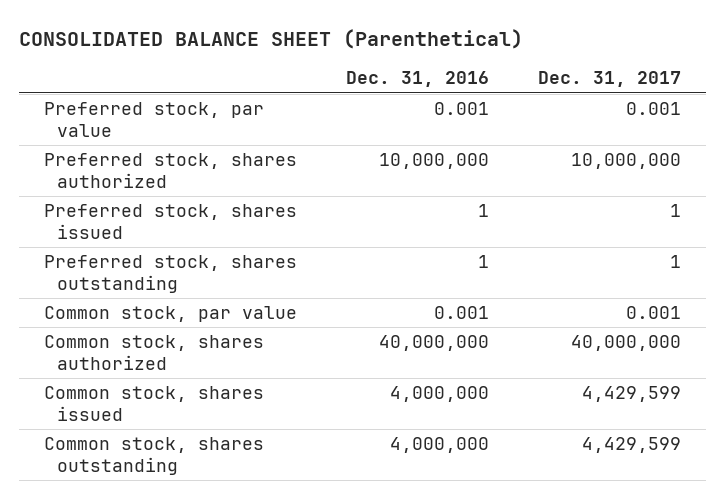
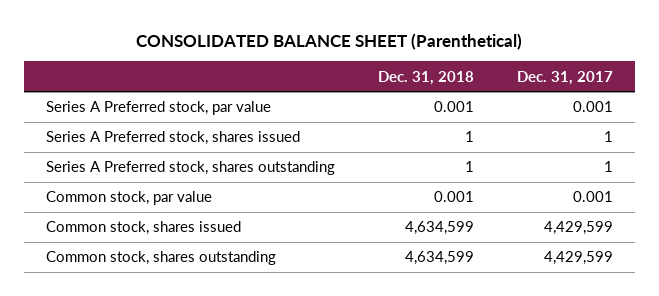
[345,71,489,88] Dec. 31, 2016 -> none
none -> [377,70,474,85] Dec. 31, 2018
[43,153,297,188] Preferred stock, shares authorized -> none
[43,102,264,137] Preferred stock, par value -> [45,101,271,116] Series A Preferred stock, par value
[43,204,297,239] Preferred stock, shares issued -> [45,131,300,146] Series A Preferred stock, shares issued
[43,255,297,293] Preferred stock, shares outstanding -> [45,161,335,176] Series A Preferred stock, shares outstanding
[43,335,264,370] Common stock, shares authorized -> none

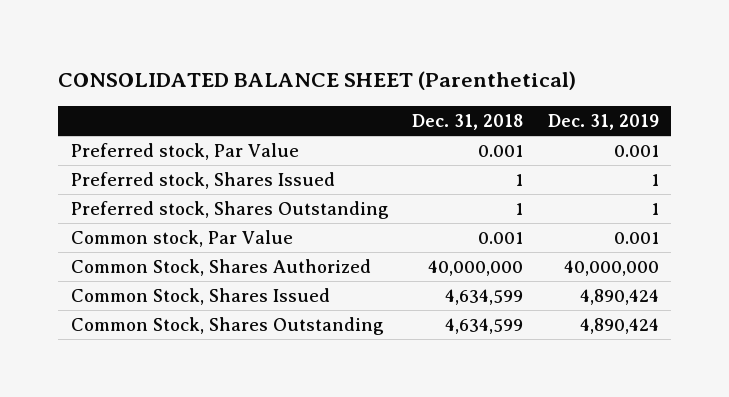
[517,70,614,85] Dec. 31, 2017 -> none
none -> [547,113,659,130] Dec. 31, 2019
[45,101,271,116] Series A Preferred stock, par value -> [70,143,299,161] Preferred stock, Par Value
[45,131,300,146] Series A Preferred stock, shares issued -> [70,172,335,190] Preferred stock, Shares Issued
[45,161,335,176] Series A Preferred stock, shares outstanding -> [70,201,389,220] Preferred stock, Shares Outstanding
[45,191,212,206] Common stock, par value -> [70,230,293,248] Common stock, Par Value
none -> [70,259,371,277] Common Stock, Shares Authorized
[45,221,241,236] Common stock, shares issued -> [70,288,330,306] Common Stock, Shares Issued
[45,251,276,266] Common stock, shares outstanding -> [70,317,384,336] Common Stock, Shares Outstanding

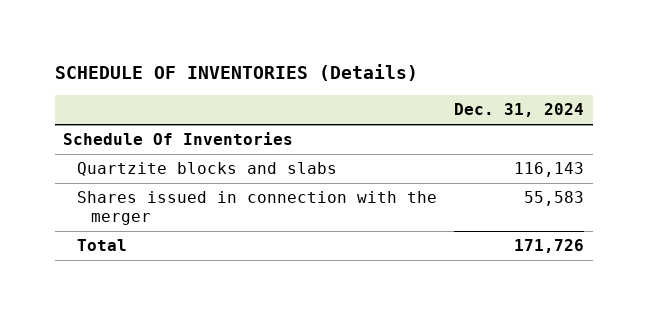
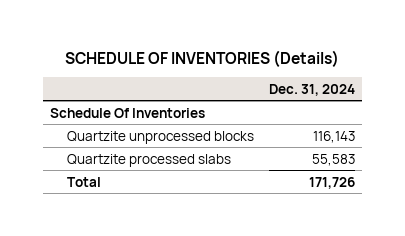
[77,162,338,177] Quartzite blocks and slabs -> [66,130,254,144] Quartzite unprocessed blocks
[77,191,438,226] Shares issued in connection with the merger -> [66,153,231,167] Quartzite processed slabs

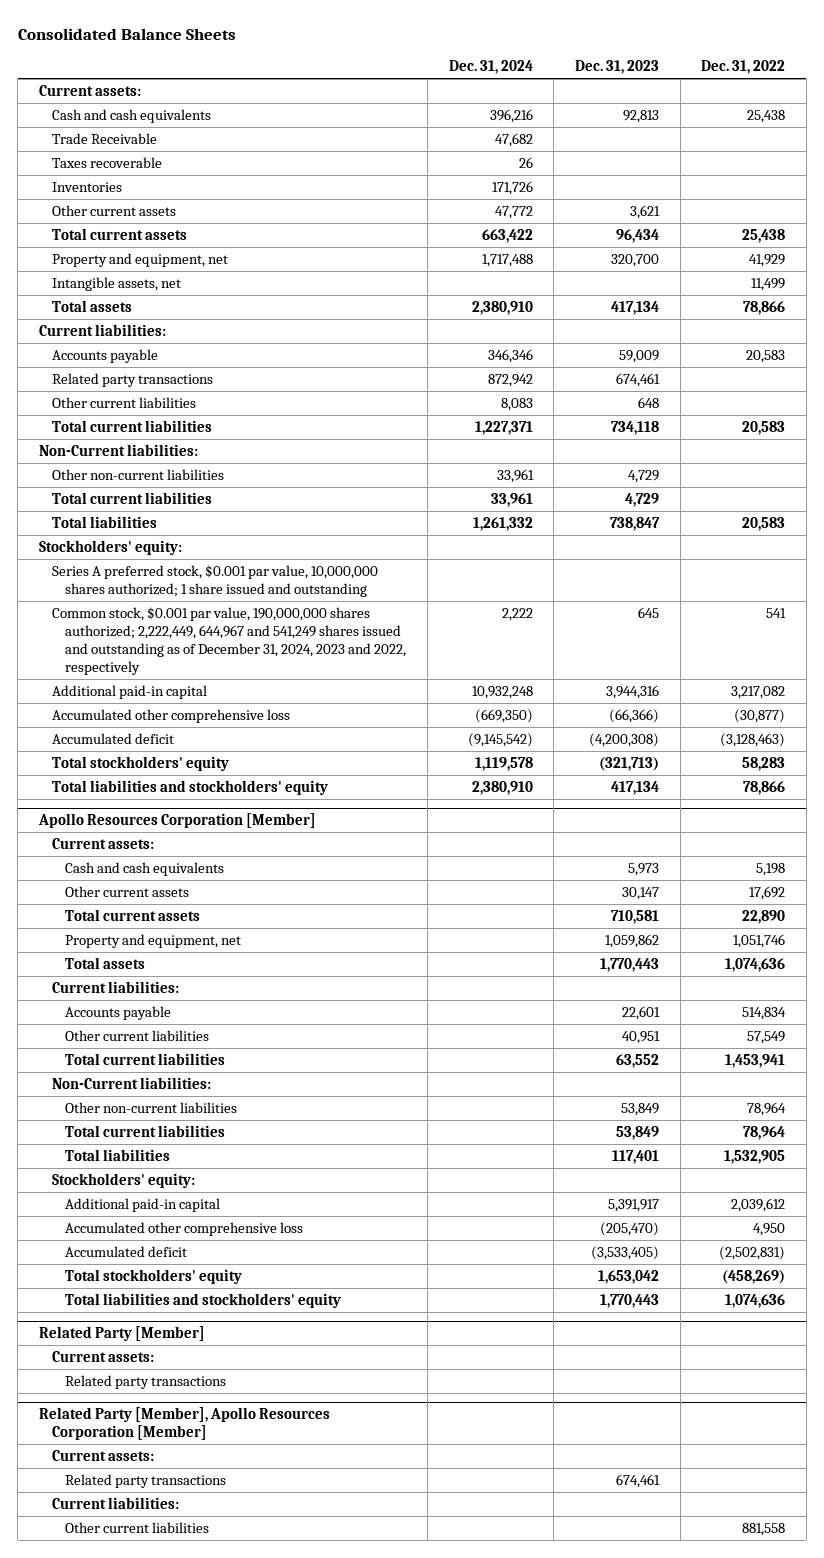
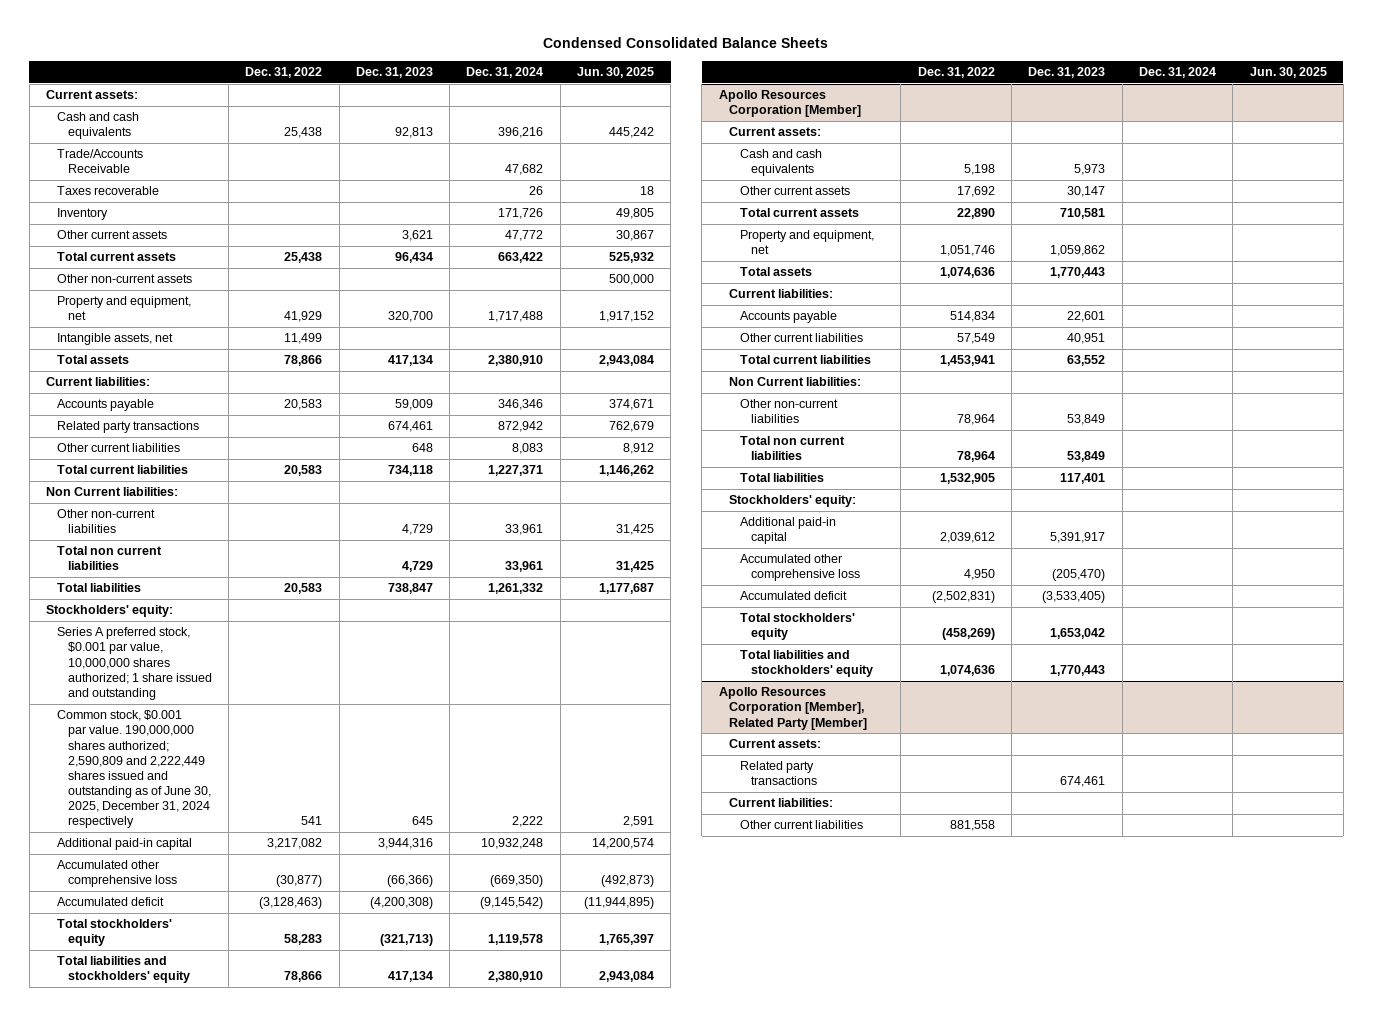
[17,27,236,40] Consolidated Balance Sheets -> [543,37,829,49] Condensed Consolidated Balance Sheets
none -> [577,66,655,78] Jun. 30, 2025
[51,132,157,144] Trade Receivable -> [56,149,143,174] Trade/Accounts Receivable
[51,181,122,192] Inventories -> [56,208,108,221] Inventory
none -> [56,274,192,284] Other non-current assets
[38,443,198,456] Non-Current liabilities: -> [45,487,178,497] Non Current liabilities:
[51,491,212,504] Total current liabilities -> [56,546,162,571] Total non current liabilities
[51,606,407,676] Common stock, $0.001 par value, 190,000,000 shares authorized; 2,222,449, 644,967 and 541,249 shares issued and outstanding as of December 31, 2024, 2023 and 2022, respectively -> [56,710,211,829] Common stock, $0.001 par value. 190,000,000 shares authorized; 2,590,809 and 2,222,449 shares issued and outstanding as of June 30, 2025, December 31, 2024 respectively
[51,1076,211,1089] Non-Current liabilities: -> [729,377,862,387] Non Current liabilities:
[65,1124,226,1137] Total current liabilities -> [740,436,846,461] Total non current liabilities
[38,1325,205,1341] Related Party [Member] -> none
[51,1350,154,1362] Current assets: -> none
[65,1374,227,1389] Related party transactions -> none
[38,1406,330,1441] Related Party [Member], Apollo Resources Corporation [Member] -> [718,687,868,730] Apollo Resources Corporation [Member], Related Party [Member]

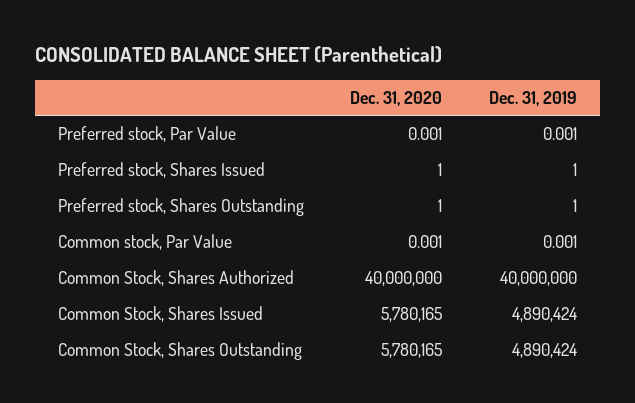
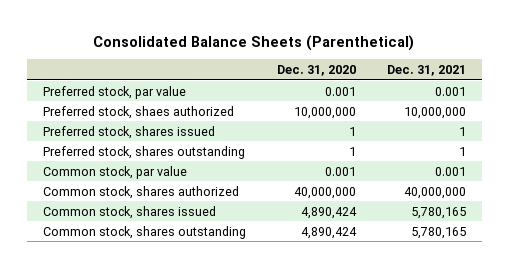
[34,46,442,64] CONSOLIDATED BALANCE SHEET (Parenthetical) -> [93,34,415,51] Consolidated Balance Sheets (Parenthetical)
[489,90,578,106] Dec. 31, 2019 -> none
none -> [387,65,467,77] Dec. 31, 2021
[57,126,236,143] Preferred stock, Par Value -> [42,85,186,99] Preferred stock, par value
none -> [42,105,234,119] Preferred stock, shaes authorized
[57,162,265,179] Preferred stock, Shares Issued -> [42,125,215,139] Preferred stock, shares issued
[57,198,304,217] Preferred stock, Shares Outstanding -> [42,145,245,159] Preferred stock, shares outstanding
[57,234,232,251] Common stock, Par Value -> [42,165,187,179] Common stock, par value
[57,270,294,287] Common Stock, Shares Authorized -> [42,185,239,199] Common stock, shares authorized
[57,306,263,323] Common Stock, Shares Issued -> [42,205,216,219] Common stock, shares issued
[381,307,443,323] 5,780,165 -> [300,206,357,219] 4,890,424
[57,342,302,361] Common Stock, Shares Outstanding -> [42,225,246,239] Common stock, shares outstanding
[381,343,443,359] 5,780,165 -> [300,226,357,239] 4,890,424

